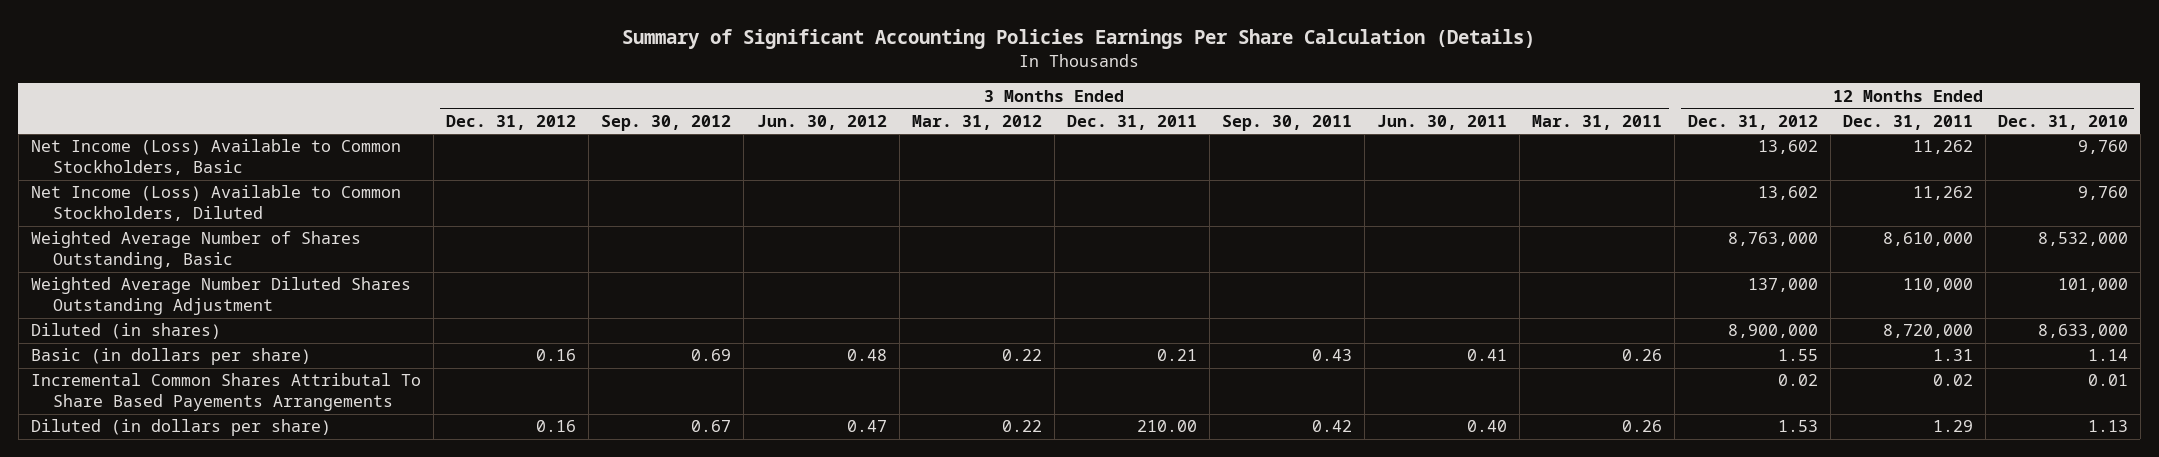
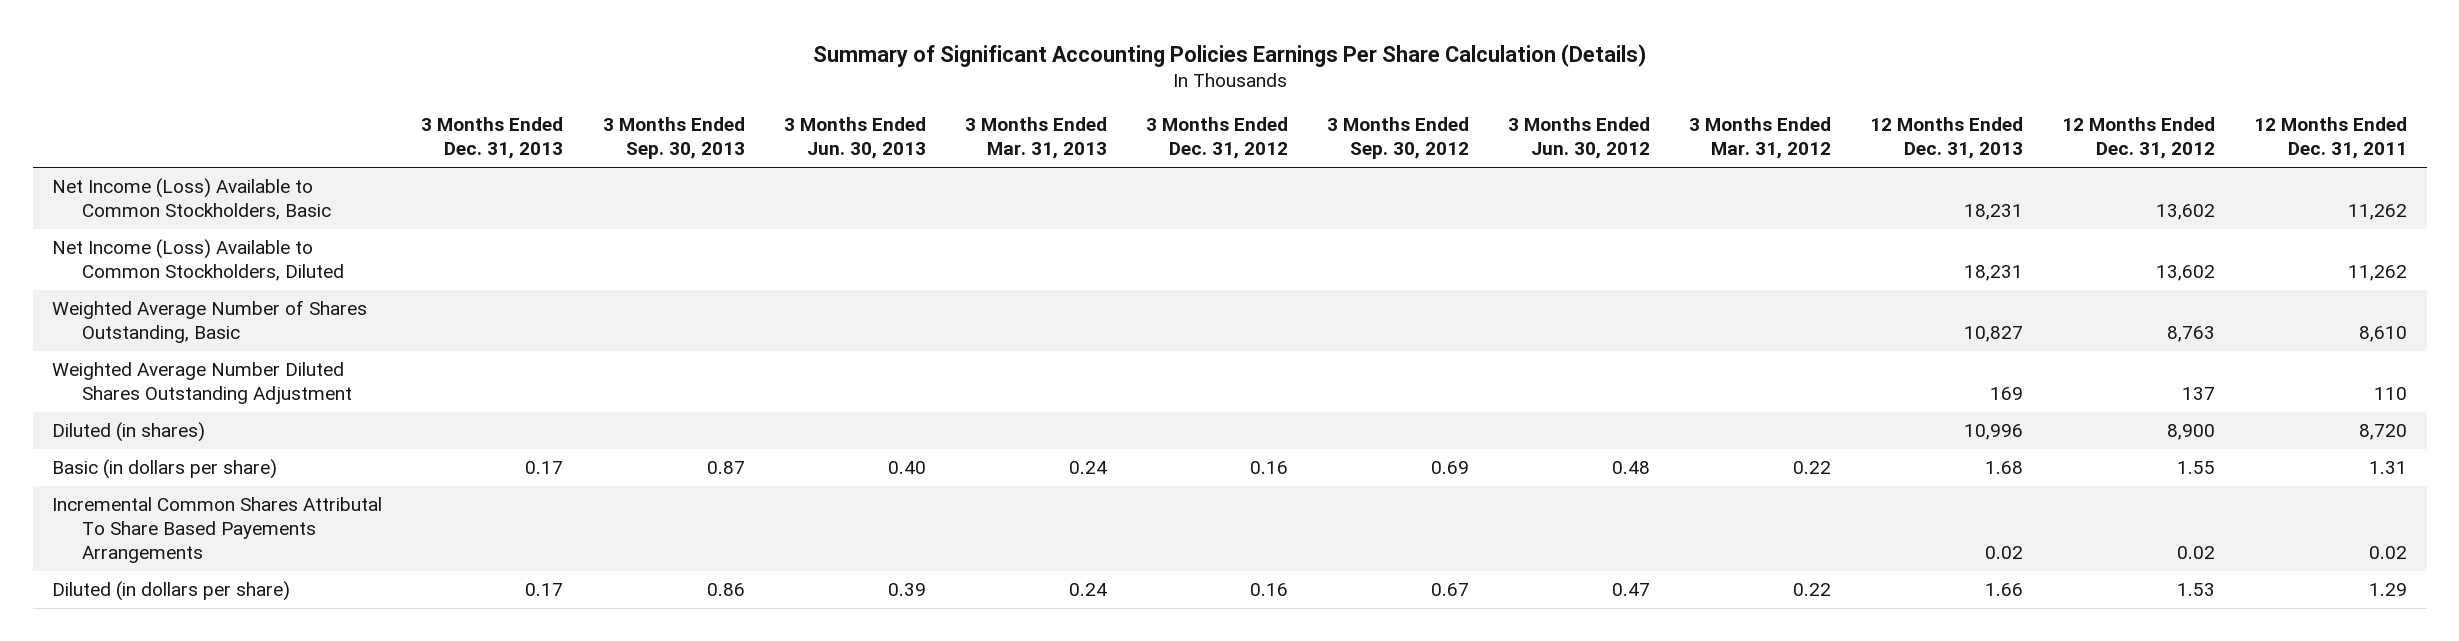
[1066,114,1197,130] Dec. 31, 2011 -> none
[1222,114,1353,131] Sep. 30, 2011 -> none
[1377,114,1508,130] Jun. 30, 2011 -> none
[1532,114,1663,130] Mar. 31, 2011 -> none
[1997,114,2128,130] Dec. 31, 2010 -> none
none -> [421,117,564,160] 3 Months Ended Dec. 31, 2013
none -> [602,117,745,160] 3 Months Ended Sep. 30, 2013
none -> [783,117,926,160] 3 Months Ended Jun. 30, 2013
none -> [964,117,1107,160] 3 Months Ended Mar. 31, 2013
none -> [1869,117,2023,160] 12 Months Ended Dec. 31, 2013
[1727,232,1818,247] 8,763,000 -> [2166,326,2215,343] 8,763
[1882,232,1973,247] 8,610,000 -> [2359,326,2408,343] 8,610
[1747,278,1818,293] 137,000 -> [2181,387,2215,401] 137
[1902,278,1973,293] 110,000 -> [2374,387,2408,401] 110
[1727,324,1818,339] 8,900,000 -> [2166,424,2215,441] 8,900
[1882,324,1973,339] 8,720,000 -> [2359,424,2408,441] 8,720

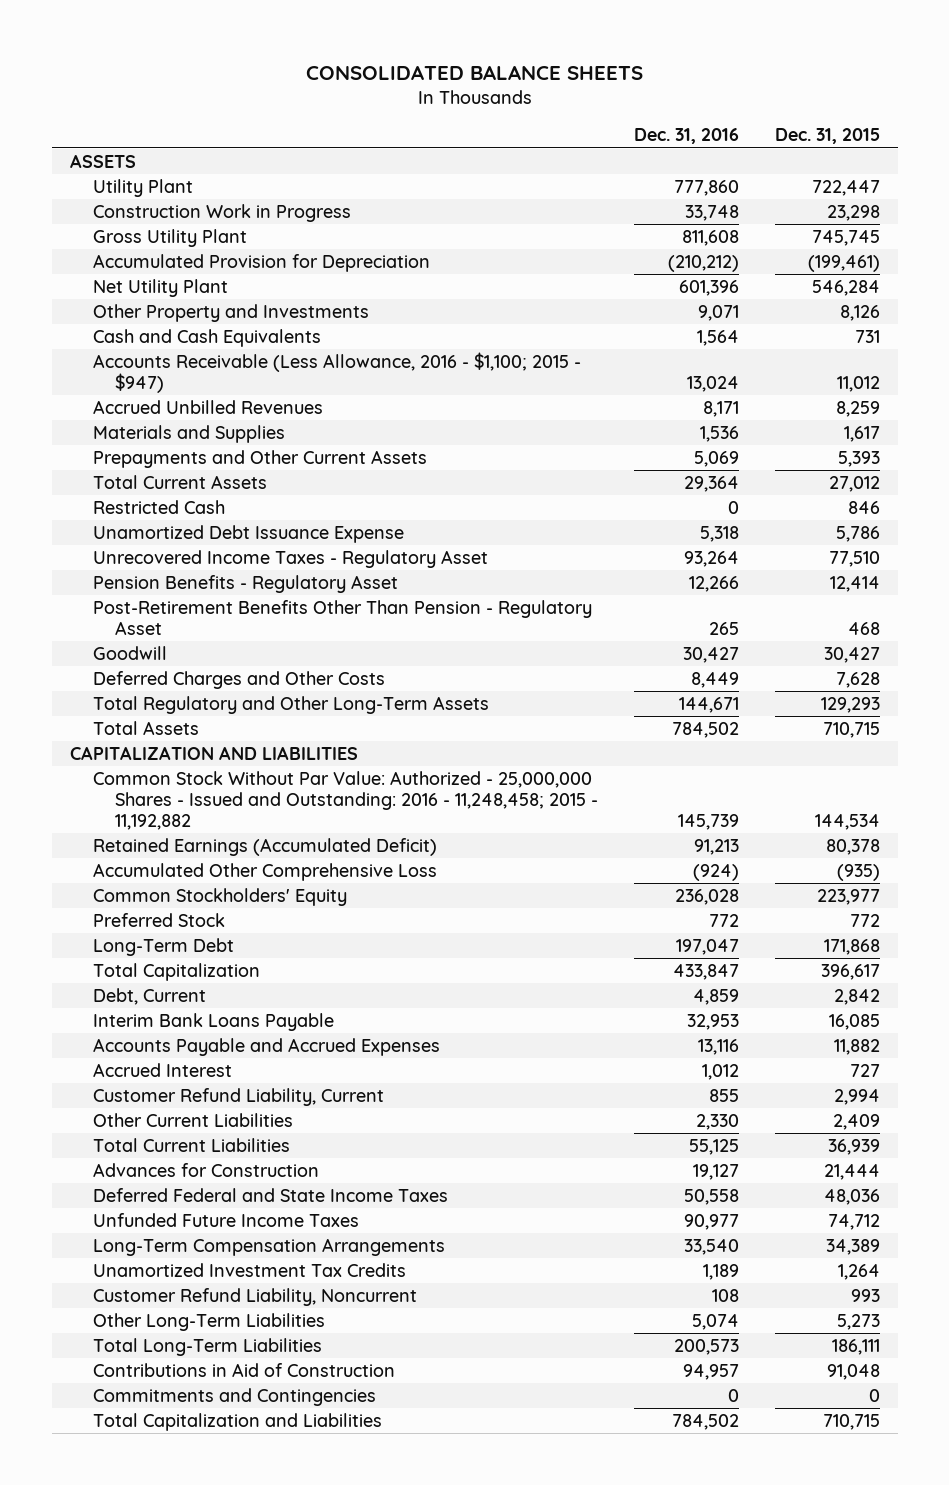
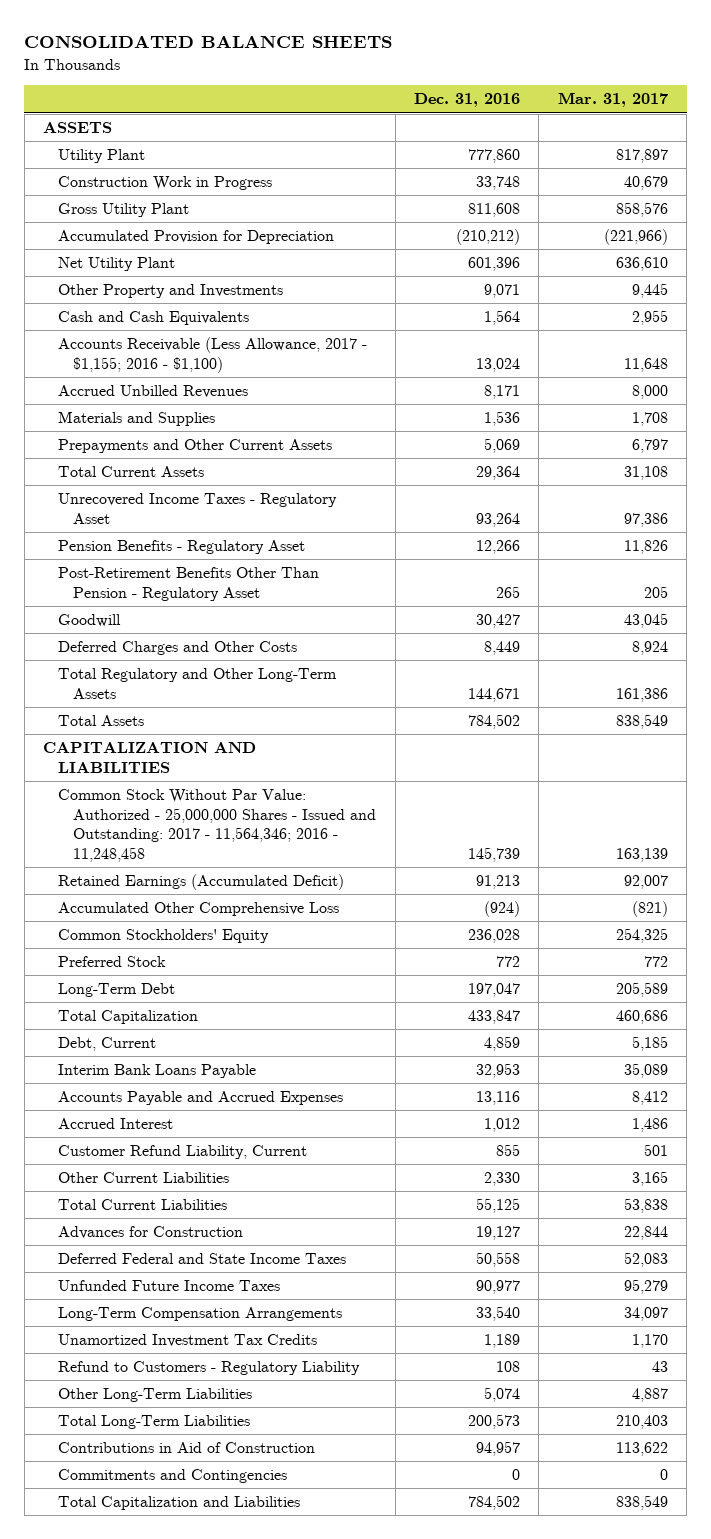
[774,128,880,145] Dec. 31, 2015 -> none
none -> [557,92,668,108] Mar. 31, 2017
[92,352,581,393] Accounts Receivable (Less Allowance, 2016 - $1,100; 2015 - $947) -> [58,337,368,373] Accounts Receivable (Less Allowance, 2017 - $1,155; 2016 - $1,100)
[92,500,225,515] Restricted Cash -> none
[92,525,404,544] Unamortized Debt Issuance Expense -> none
[92,771,599,830] Common Stock Without Par Value: Authorized - 25,000,000 Shares - Issued and Outstanding: 2016 - 11,248,458; 2015 - 11,192,882 -> [58,789,377,863] Common Stock Without Par Value: Authorized - 25,000,000 Shares - Issued and Outstanding: 2017 - 11,564,346; 2016 - 11,248,458
[92,1288,417,1307] Customer Refund Liability, Noncurrent -> [58,1361,361,1376] Refund to Customers - Regulatory Liability

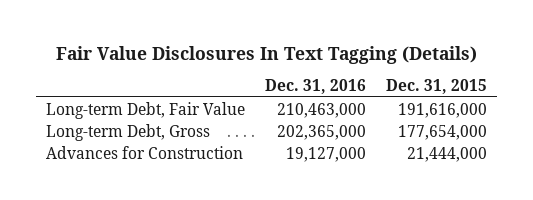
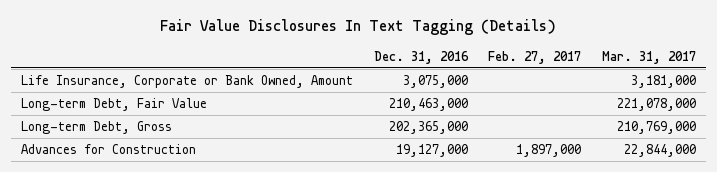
[386,79,488,95] Dec. 31, 2015 -> none
none -> [488,50,582,64] Feb. 27, 2017
none -> [601,50,696,64] Mar. 31, 2017
none -> [21,75,354,89] Life Insurance, Corporate or Bank Owned, Amount

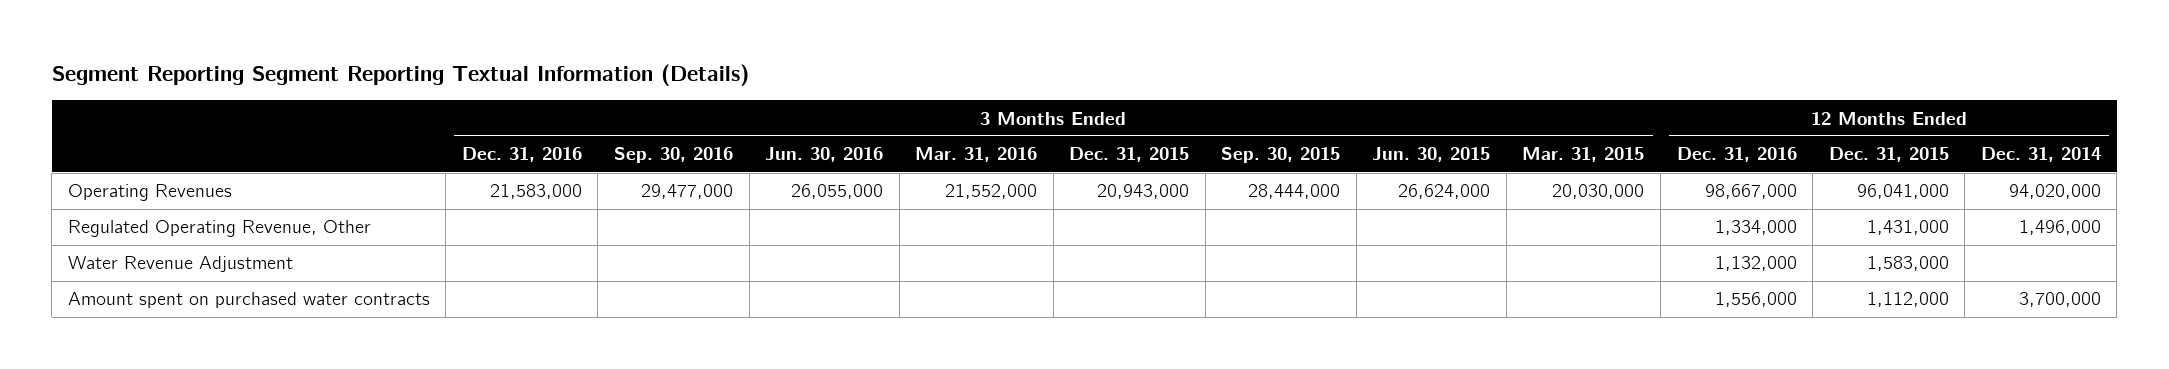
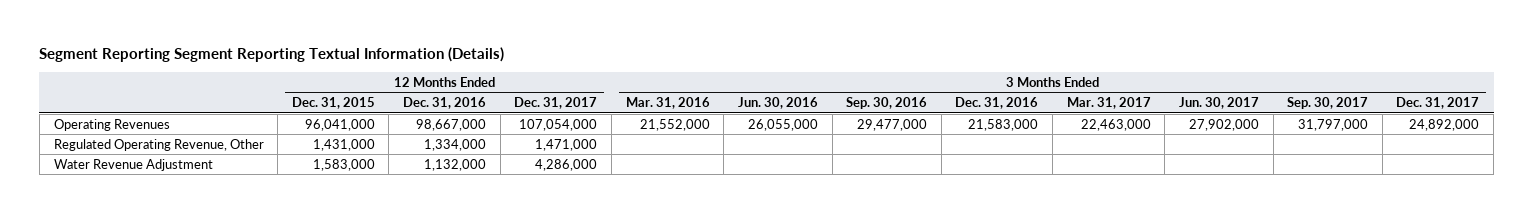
[1069,147,1190,163] Dec. 31, 2015 -> none
[1221,147,1341,164] Sep. 30, 2015 -> none
[1372,147,1491,163] Jun. 30, 2015 -> none
[1522,147,1645,163] Mar. 31, 2015 -> none
[1980,147,2101,163] Dec. 31, 2014 -> none
none -> [514,96,598,109] Dec. 31, 2017
none -> [1066,96,1151,109] Mar. 31, 2017
none -> [1178,96,1259,109] Jun. 30, 2017
none -> [1287,96,1369,109] Sep. 30, 2017
none -> [1396,96,1480,109] Dec. 31, 2017
[67,292,430,309] Amount spent on purchased water contracts -> none

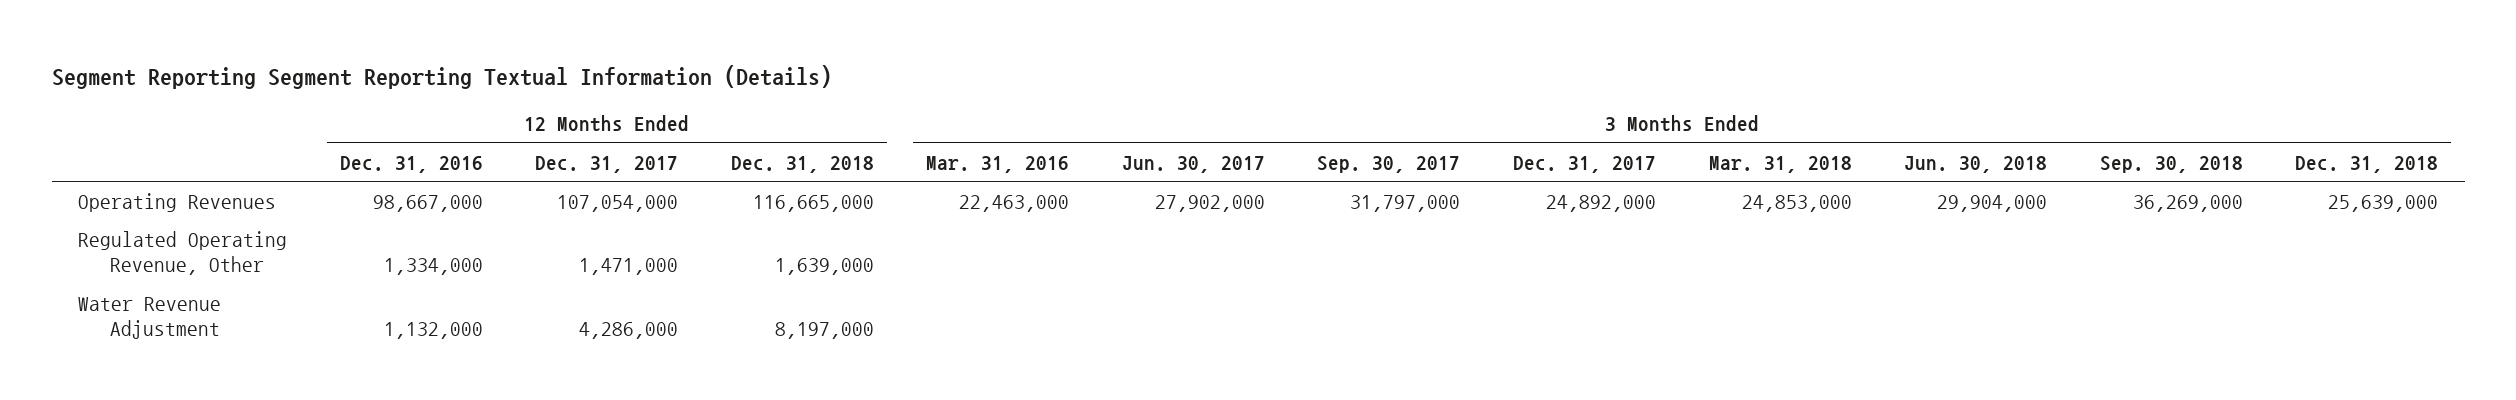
[291,96,375,109] Dec. 31, 2015 -> none
[737,96,818,109] Jun. 30, 2016 -> none
[846,96,928,109] Sep. 30, 2016 -> none
[955,96,1039,109] Dec. 31, 2016 -> none
[1066,96,1151,109] Mar. 31, 2017 -> none
none -> [730,155,874,173] Dec. 31, 2018
none -> [1708,155,1852,173] Mar. 31, 2018
none -> [1904,155,2048,173] Jun. 30, 2018
none -> [2099,155,2243,173] Sep. 30, 2018
none -> [2295,155,2439,173] Dec. 31, 2018
[639,118,710,131] 21,552,000 -> [959,194,1070,212] 22,463,000

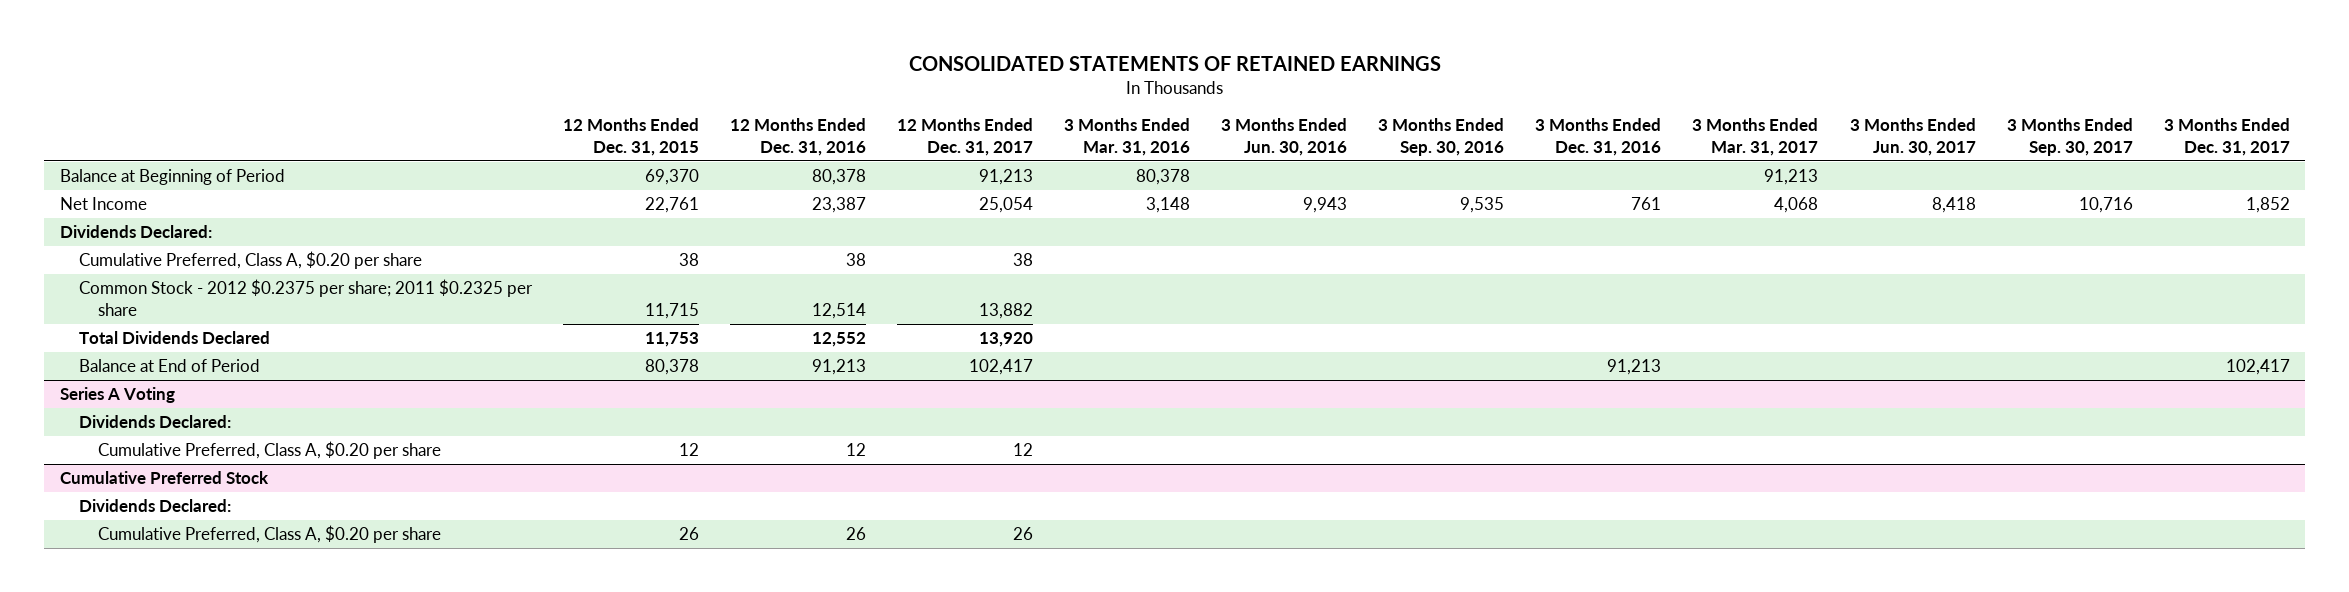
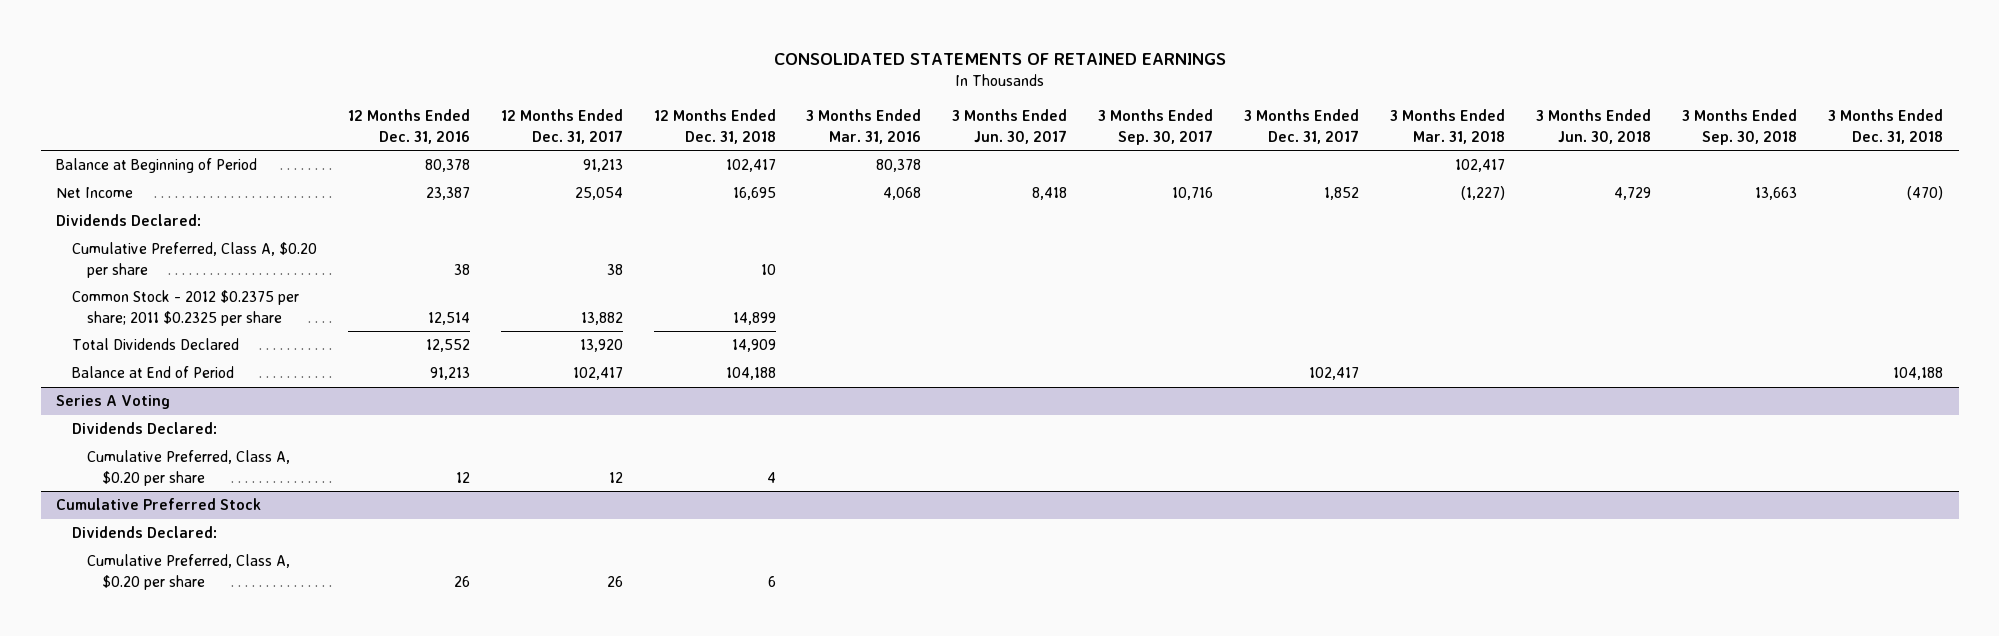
[562,118,699,156] 12 Months Ended Dec. 31, 2015 -> none
[1221,118,1348,156] 3 Months Ended Jun. 30, 2016 -> none
[1378,118,1505,156] 3 Months Ended Sep. 30, 2016 -> none
[1535,118,1662,156] 3 Months Ended Dec. 31, 2016 -> none
[1692,118,1819,156] 3 Months Ended Mar. 31, 2017 -> none
none -> [653,109,776,144] 12 Months Ended Dec. 31, 2018
none -> [1390,109,1506,144] 3 Months Ended Mar. 31, 2018
none -> [1536,109,1652,144] 3 Months Ended Jun. 30, 2018
none -> [1682,109,1798,145] 3 Months Ended Sep. 30, 2018
none -> [1828,109,1944,144] 3 Months Ended Dec. 31, 2018
[1146,197,1191,214] 3,148 -> [883,187,922,201] 4,068

